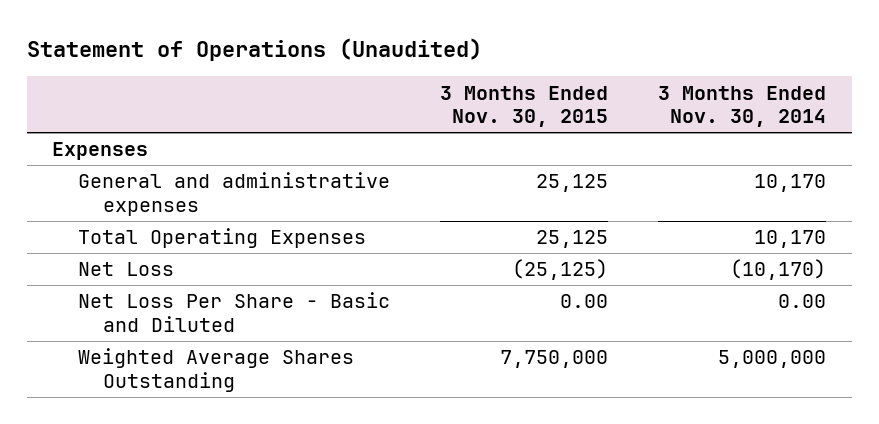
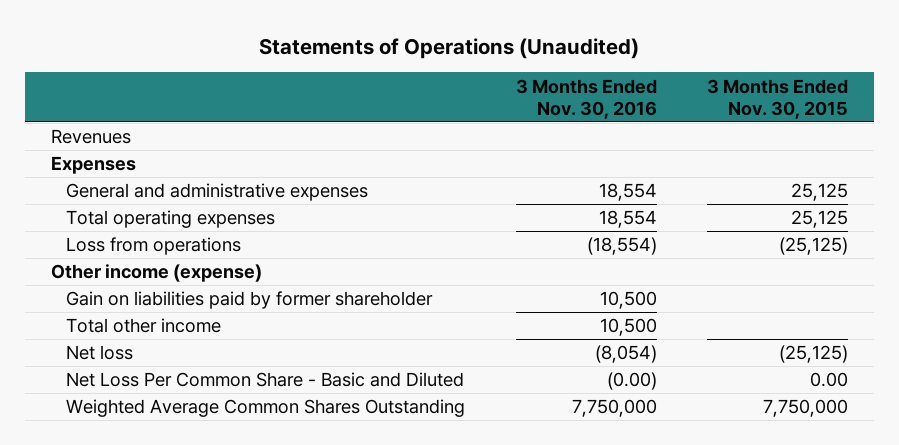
[27,38,483,62] Statement of Operations (Unaudited) -> [259,37,640,59] Statements of Operations (Unaudited)
[658,85,827,128] 3 Months Ended Nov. 30, 2014 -> none
none -> [515,78,657,119] 3 Months Ended Nov. 30, 2016
none -> [50,129,131,145] Revenues
[77,228,366,249] Total Operating Expenses -> [65,210,275,229] Total operating expenses
none -> [65,237,241,256] Loss from operations
none -> [50,264,262,283] Other income (expense)
none -> [65,291,433,310] Gain on liabilities paid by former shareholder
none -> [65,318,221,334] Total other income
[77,262,174,277] Net Loss -> [65,345,133,361] Net loss
[77,292,390,332] Net Loss Per Share - Basic and Diluted -> [65,372,464,388] Net Loss Per Common Share - Basic and Diluted
[77,348,354,392] Weighted Average Shares Outstanding -> [65,399,465,418] Weighted Average Common Shares Outstanding

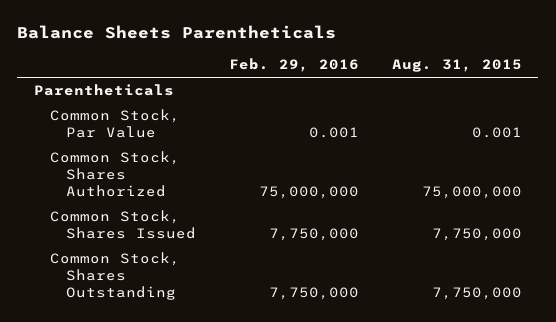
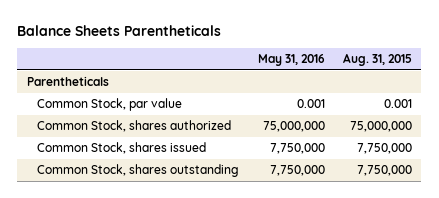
[229,58,360,73] Feb. 29, 2016 -> none
none -> [257,54,325,67] May 31, 2016
[50,109,181,139] Common Stock, Par Value -> [37,98,183,112] Common Stock, par value
[50,151,181,198] Common Stock, Shares Authorized -> [37,120,232,133] Common Stock, shares authorized
[50,210,197,240] Common Stock, Shares Issued -> [37,142,207,155] Common Stock, shares issued
[50,252,181,301] Common Stock, Shares Outstanding -> [37,164,240,178] Common Stock, shares outstanding

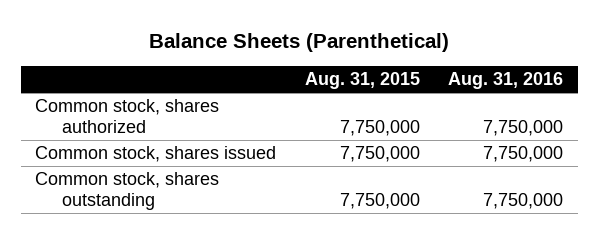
[17,25,222,37] Balance Sheets Parentheticals -> [149,33,450,53] Balance Sheets (Parenthetical)
[257,54,325,67] May 31, 2016 -> none
none -> [448,72,564,90] Aug. 31, 2016
[26,76,109,87] Parentheticals -> none
[37,98,183,112] Common Stock, par value -> none
[37,120,232,133] Common Stock, shares authorized -> [35,99,220,134] Common stock, shares authorized
[350,121,413,133] 75,000,000 -> [339,120,420,137] 7,750,000
[37,142,207,155] Common Stock, shares issued -> [35,146,277,163] Common stock, shares issued
[37,164,240,178] Common Stock, shares outstanding -> [35,172,220,211] Common stock, shares outstanding

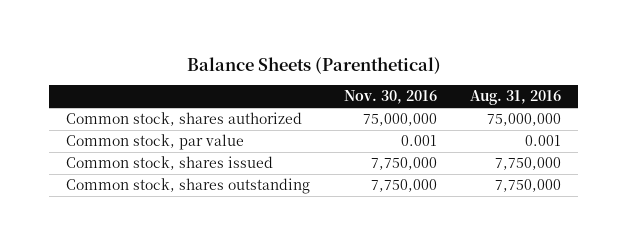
[304,72,420,90] Aug. 31, 2015 -> none
none -> [343,90,437,105] Nov. 30, 2016
[483,120,564,137] 7,750,000 -> [487,113,562,127] 75,000,000
none -> [65,134,244,151] Common stock, par value

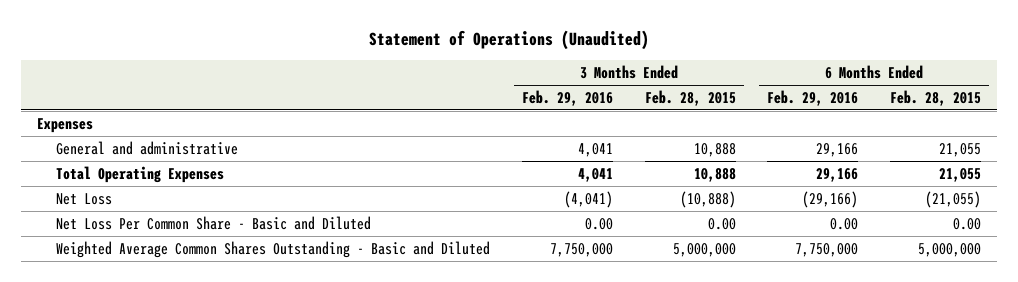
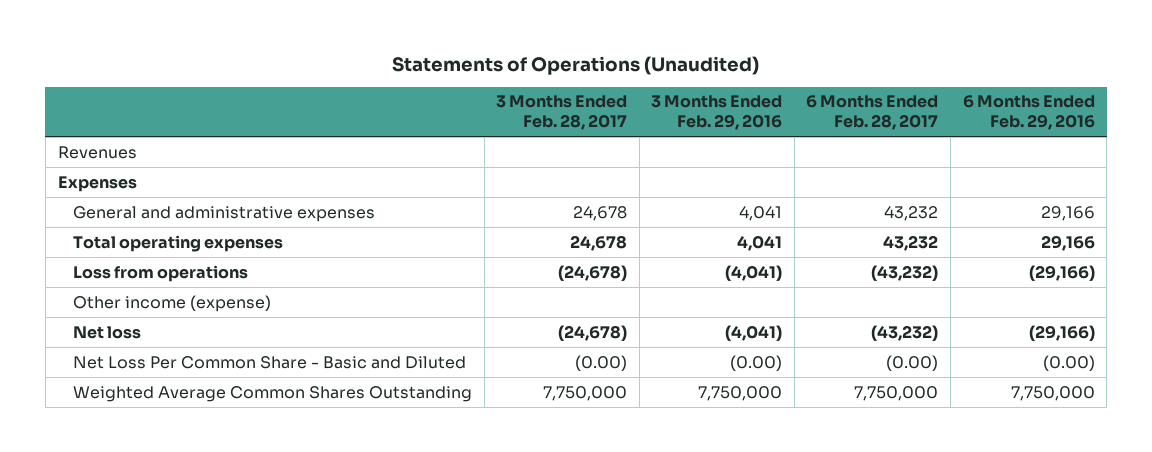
[369,29,650,50] Statement of Operations (Unaudited) -> [392,55,760,75] Statements of Operations (Unaudited)
[644,89,736,106] Feb. 28, 2015 -> none
[890,89,982,106] Feb. 28, 2015 -> none
none -> [496,95,628,131] 3 Months Ended Feb. 28, 2017
none -> [806,95,939,131] 6 Months Ended Feb. 28, 2017
none -> [57,145,137,159] Revenues
[55,140,238,155] General and administrative -> [72,205,375,222] General and administrative expenses
[55,165,224,183] Total Operating Expenses -> [72,234,283,252] Total operating expenses
none -> [72,264,248,282] Loss from operations
none -> [72,294,271,312] Other income (expense)
[55,192,112,205] Net Loss -> [72,325,141,339] Net loss
[584,217,613,230] 0.00 -> [730,354,783,371] (0.00)
[830,217,859,230] 0.00 -> [1042,354,1095,371] (0.00)
[55,240,490,258] Weighted Average Common Shares Outstanding - Basic and Diluted -> [72,385,472,402] Weighted Average Common Shares Outstanding

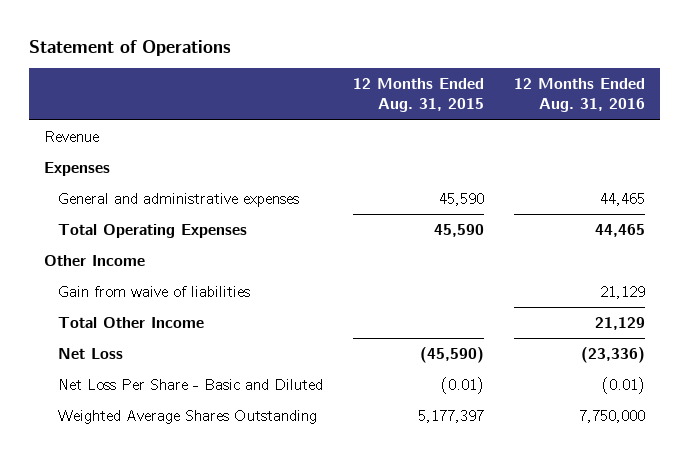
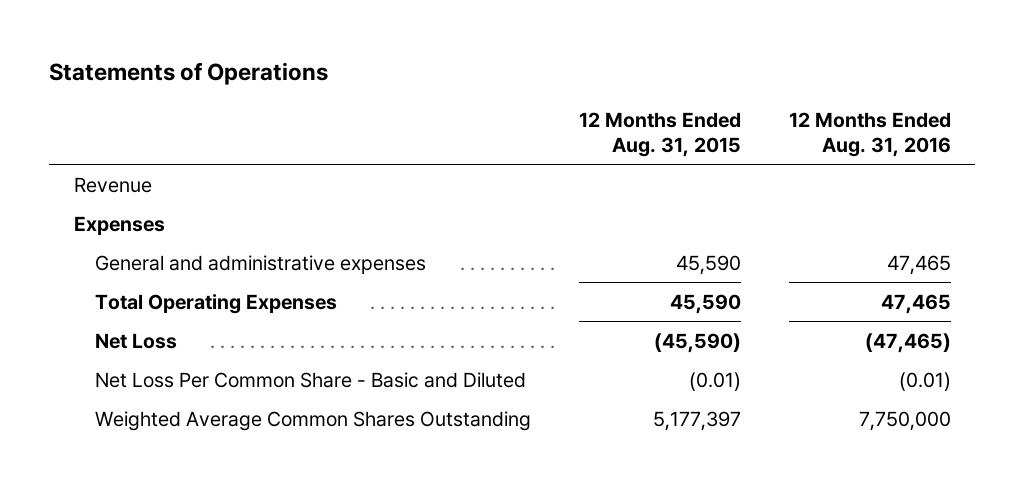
[28,39,231,56] Statement of Operations -> [49,62,329,86] Statements of Operations
[43,254,145,266] Other Income -> none
[58,285,251,297] Gain from waive of liabilities -> none
[58,316,205,328] Total Other Income -> none
[599,192,645,206] 44,465 -> [886,254,951,275] 47,465
[594,223,645,237] 44,465 -> [880,293,951,314] 47,465
[580,346,645,363] (23,336) -> [864,332,951,353] (47,465)
[58,378,324,390] Net Loss Per Share - Basic and Diluted -> [94,371,526,388] Net Loss Per Common Share - Basic and Diluted
[58,409,318,424] Weighted Average Shares Outstanding -> [94,410,531,431] Weighted Average Common Shares Outstanding

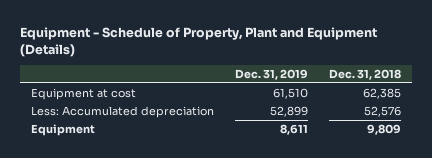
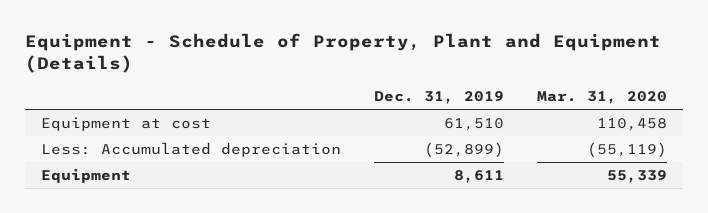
[328,69,401,81] Dec. 31, 2018 -> none
none -> [536,91,667,105] Mar. 31, 2020
[269,105,308,117] 52,899 -> [424,142,505,159] (52,899)

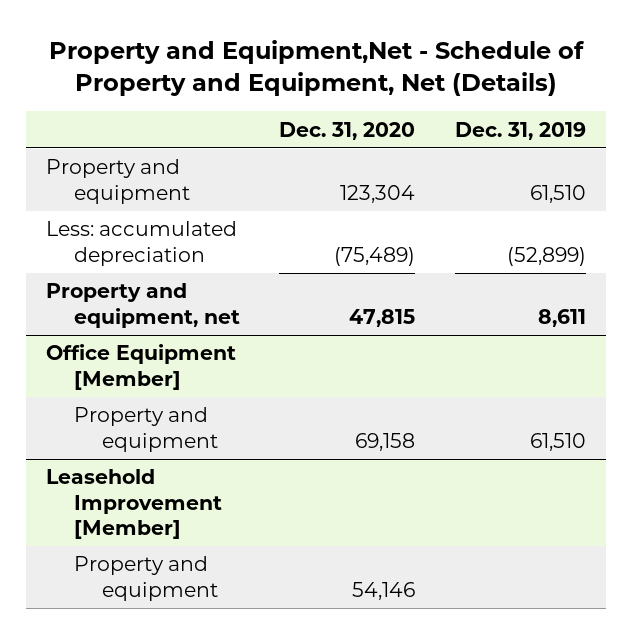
[25,33,662,73] Equipment - Schedule of Property, Plant and Equipment (Details) -> [48,39,585,96] Property and Equipment,Net - Schedule of Property and Equipment, Net (Details)
[536,91,667,105] Mar. 31, 2020 -> none
none -> [279,121,416,140] Dec. 31, 2020
[41,117,212,132] Equipment at cost -> [46,159,190,204] Property and equipment
[41,142,342,158] Less: Accumulated depreciation -> [46,221,238,266] Less: accumulated depreciation
[41,168,132,184] Equipment -> [46,283,240,328] Property and equipment, net
none -> [46,344,237,390] Office Equipment [Member]
none -> [73,407,218,452] Property and equipment
none -> [46,469,222,540] Leasehold Improvement [Member]
none -> [73,556,218,601] Property and equipment

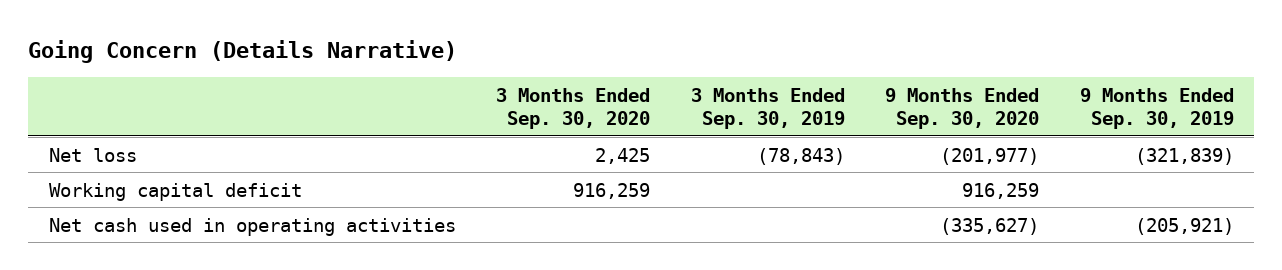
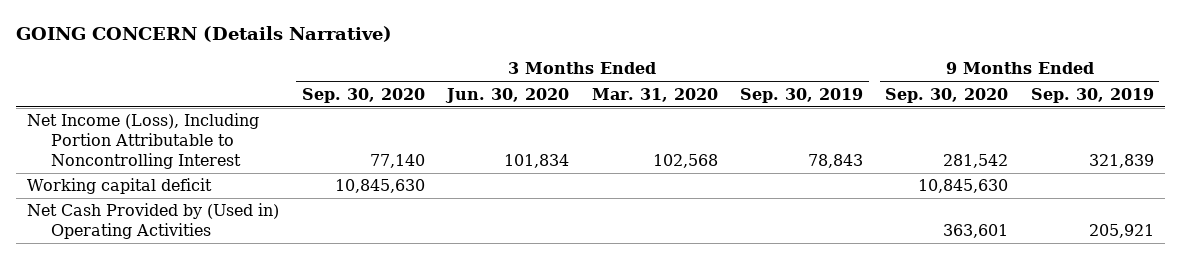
[28,40,458,64] Going Concern (Details Narrative) -> [16,26,393,43] GOING CONCERN (Details Narrative)
none -> [445,87,570,103] Jun. 30, 2020
none -> [591,87,718,102] Mar. 31, 2020
[48,147,137,162] Net loss -> none
none -> [27,113,260,169] Net Income (Loss), Including Portion Attributable to Noncontrolling Interest
[573,182,651,199] 916,259 -> [334,179,425,194] 10,845,630
[962,182,1040,199] 916,259 -> [918,179,1009,194] 10,845,630
[48,217,456,236] Net cash used in operating activities -> [27,203,280,240] Net Cash Provided by (Used in) Operating Activities
[940,217,1040,235] (335,627) -> [943,224,1009,239] 363,601
[1134,217,1234,235] (205,921) -> [1088,224,1154,239] 205,921

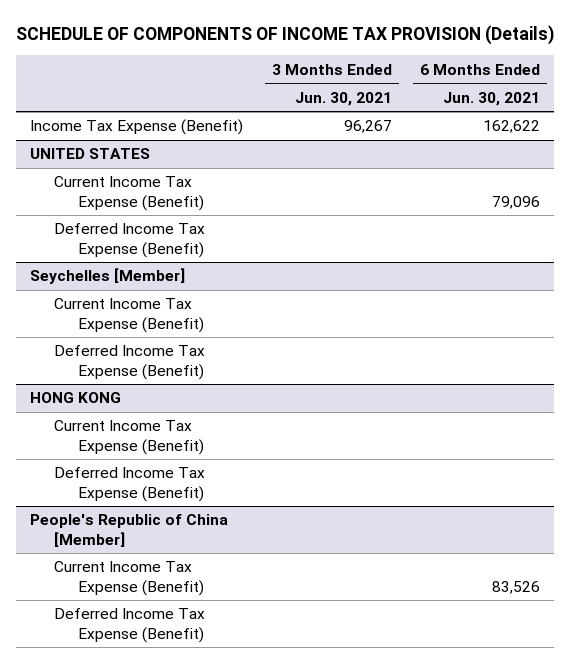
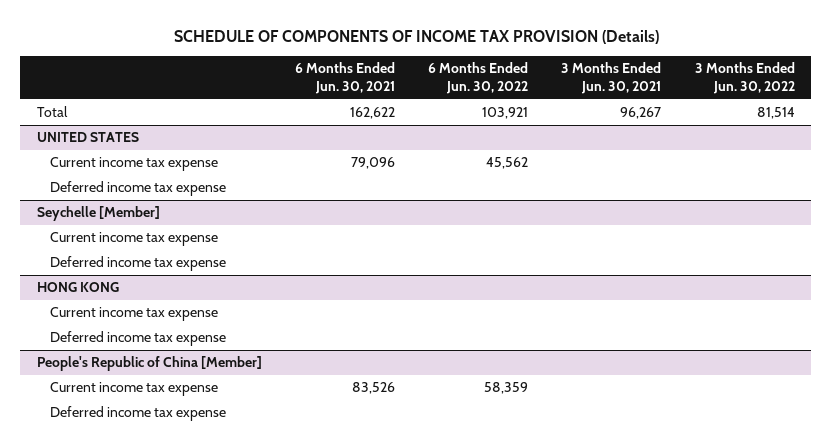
none -> [428,62,529,95] 6 Months Ended Jun. 30, 2022
none -> [694,62,795,95] 3 Months Ended Jun. 30, 2022
[30,119,244,136] Income Tax Expense (Benefit) -> [36,106,68,118] Total
[54,176,205,211] Current Income Tax Expense (Benefit) -> [49,157,218,172] Current income tax expense
[54,223,206,258] Deferred Income Tax Expense (Benefit) -> [49,181,226,197] Deferred income tax expense
[30,268,186,285] Seychelles [Member] -> [36,206,160,222] Seychelle [Member]
[54,298,205,333] Current Income Tax Expense (Benefit) -> [49,232,218,247] Current income tax expense
[54,345,206,380] Deferred Income Tax Expense (Benefit) -> [49,256,226,272] Deferred income tax expense
[54,420,205,455] Current Income Tax Expense (Benefit) -> [49,307,218,322] Current income tax expense
[54,467,206,502] Deferred Income Tax Expense (Benefit) -> [49,331,226,347] Deferred income tax expense
[54,561,205,596] Current Income Tax Expense (Benefit) -> [49,382,218,397] Current income tax expense
[54,608,206,643] Deferred Income Tax Expense (Benefit) -> [49,406,226,422] Deferred income tax expense

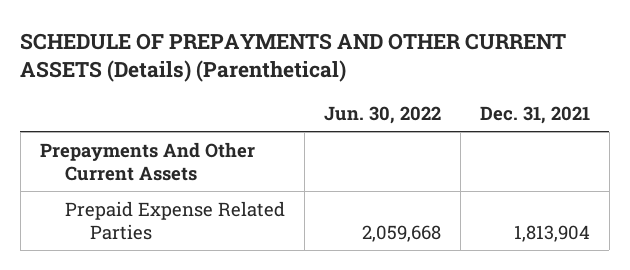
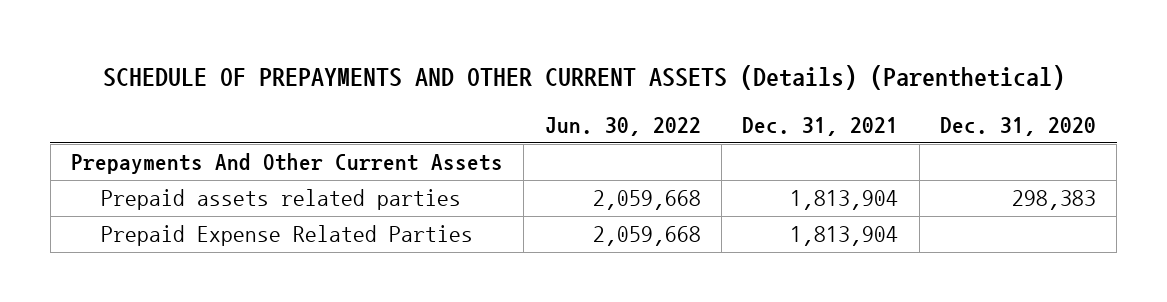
none -> [940,116,1097,136] Dec. 31, 2020
none -> [100,188,461,210] Prepaid assets related parties

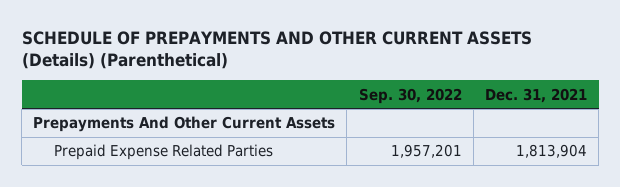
[544,116,701,136] Jun. 30, 2022 -> none
[940,116,1097,136] Dec. 31, 2020 -> none
none -> [358,87,462,104] Sep. 30, 2022
[100,188,461,210] Prepaid assets related parties -> none

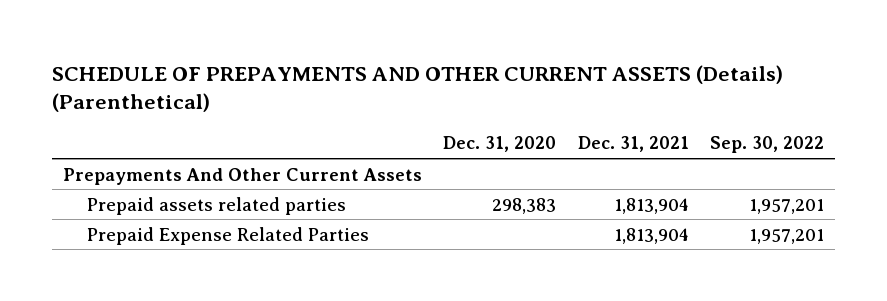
none -> [443,136,557,153] Dec. 31, 2020
none -> [87,196,347,215] Prepaid assets related parties

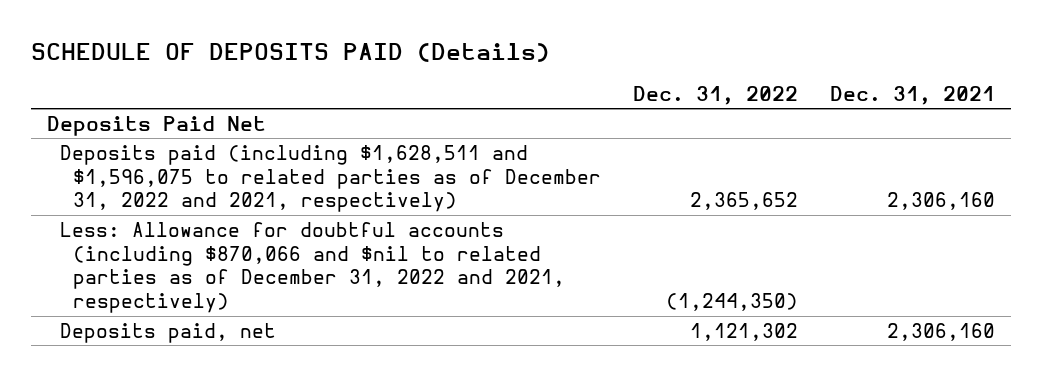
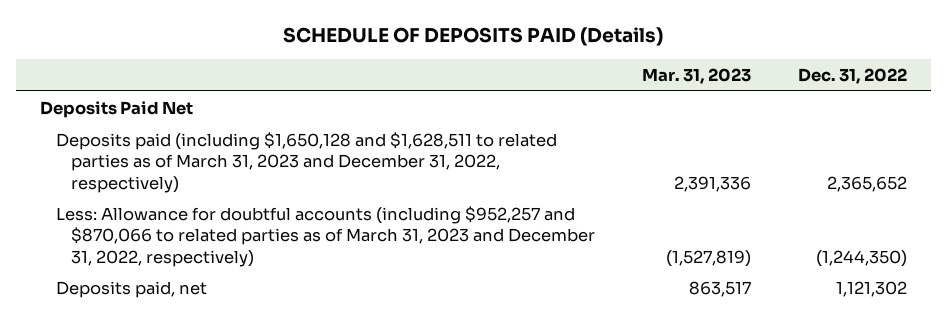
[830,85,996,105] Dec. 31, 2021 -> none
none -> [642,68,752,85] Mar. 31, 2023
[60,144,602,213] Deposits paid (including $1,628,511 and $1,596,075 to related parties as of December 31, 2022 and 2021, respectively) -> [55,131,557,193] Deposits paid (including $1,650,128 and $1,628,511 to related parties as of March 31, 2023 and December 31, 2022, respectively)
[60,221,566,314] Less: Allowance for doubtful accounts (including $870,066 and $nil to related parties as of December 31, 2022 and 2021, respectively) -> [55,205,596,267] Less: Allowance for doubtful accounts (including $952,257 and $870,066 to related parties as of March 31, 2023 and December 31, 2022, respectively)

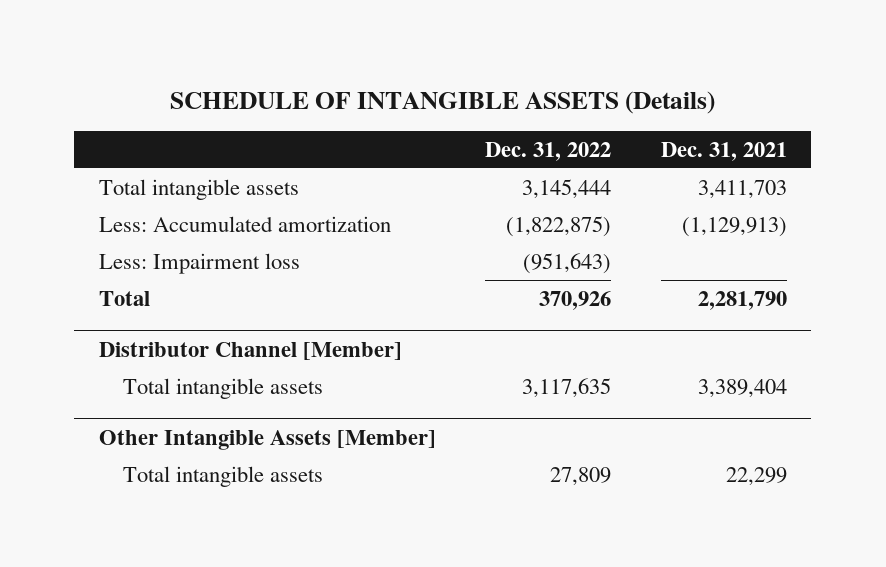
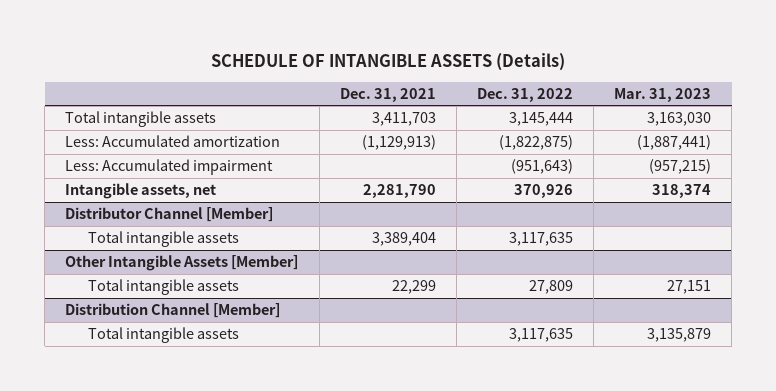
none -> [613,87,711,102] Mar. 31, 2023
[99,252,301,274] Less: Impairment loss -> [65,159,274,176] Less: Accumulated impairment
[99,290,151,306] Total -> [65,183,217,200] Intangible assets, net
none -> [65,303,281,319] Distribution Channel [Member]
none -> [87,327,239,344] Total intangible assets

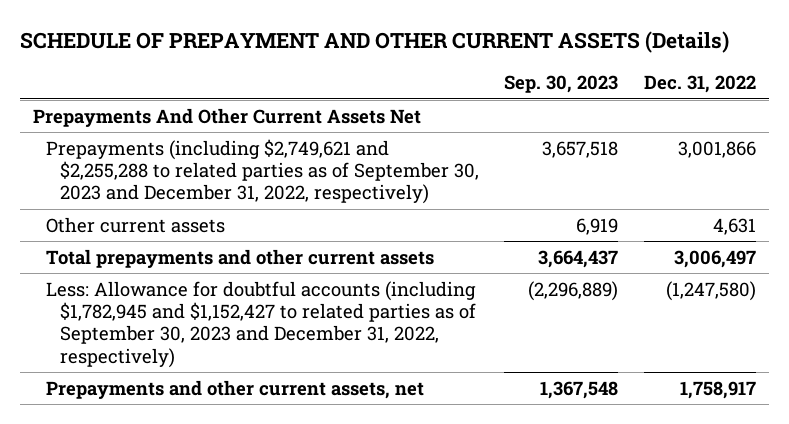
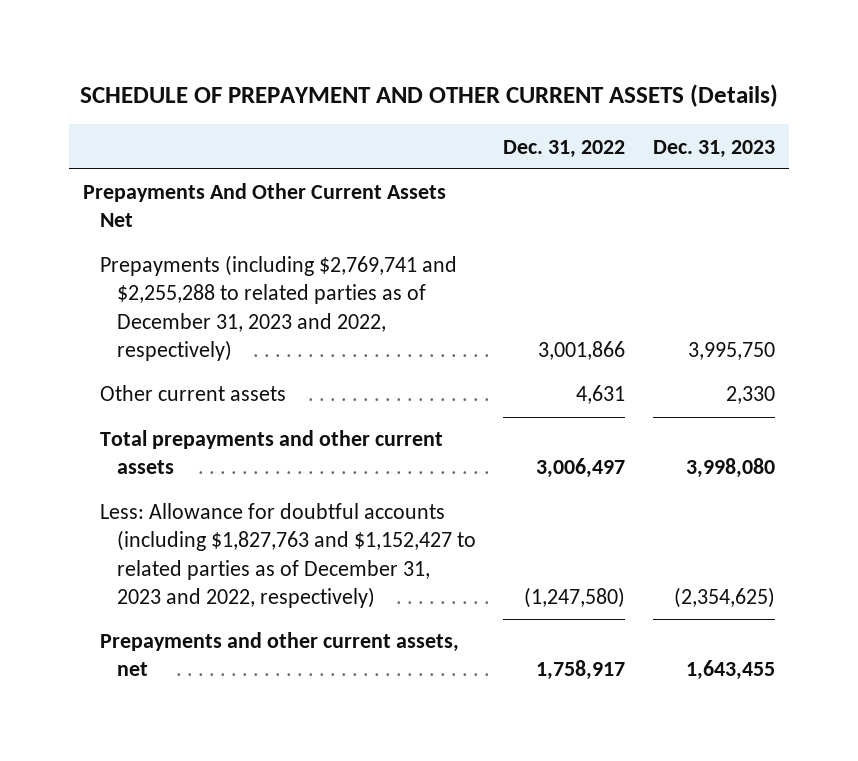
[504,75,619,94] Sep. 30, 2023 -> none
none -> [652,139,775,158] Dec. 31, 2023
[46,138,479,205] Prepayments (including $2,749,621 and $2,255,288 to related parties as of September 30, 2023 and December 31, 2022, respectively) -> [99,255,457,361] Prepayments (including $2,769,741 and $2,255,288 to related parties as of December 31, 2023 and 2022, respectively)
[46,280,477,368] Less: Allowance for doubtful accounts (including $1,782,945 and $1,152,427 to related parties as of September 30, 2023 and December 31, 2022, respectively) -> [99,503,476,608] Less: Allowance for doubtful accounts (including $1,827,763 and $1,152,427 to related parties as of December 31, 2023 and 2022, respectively)

